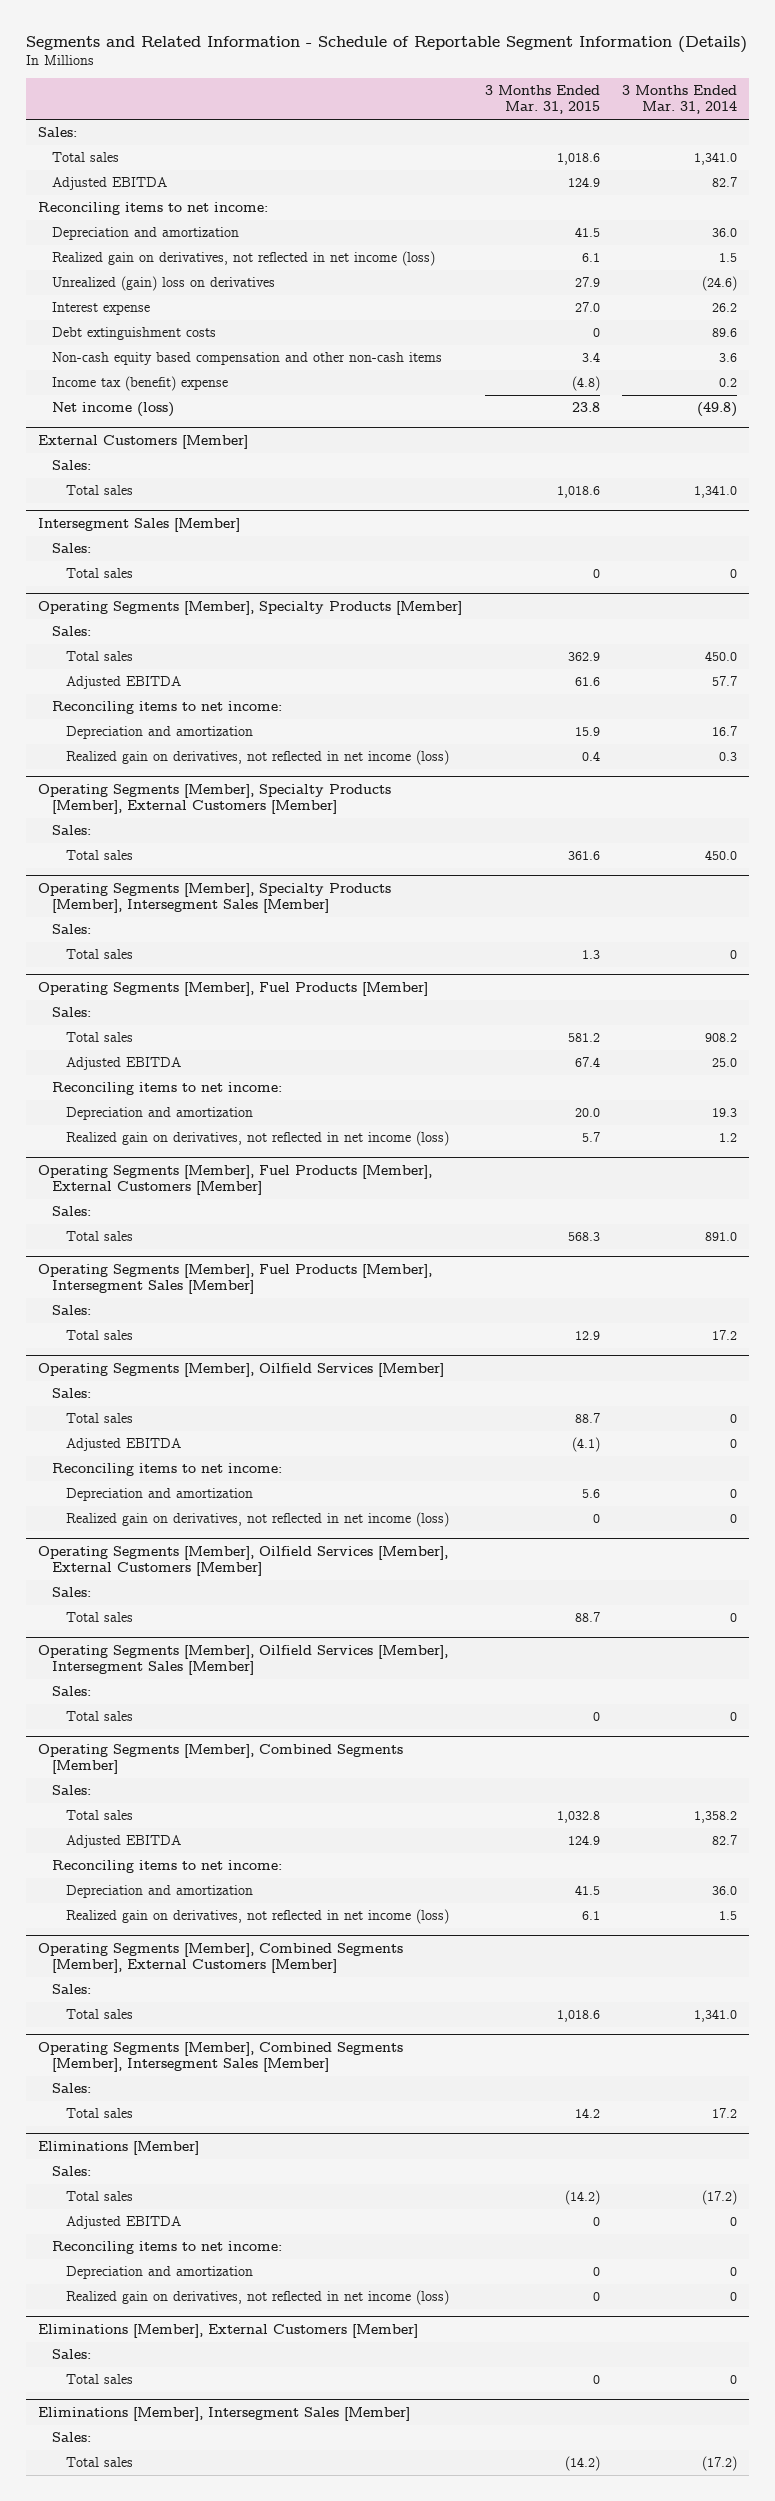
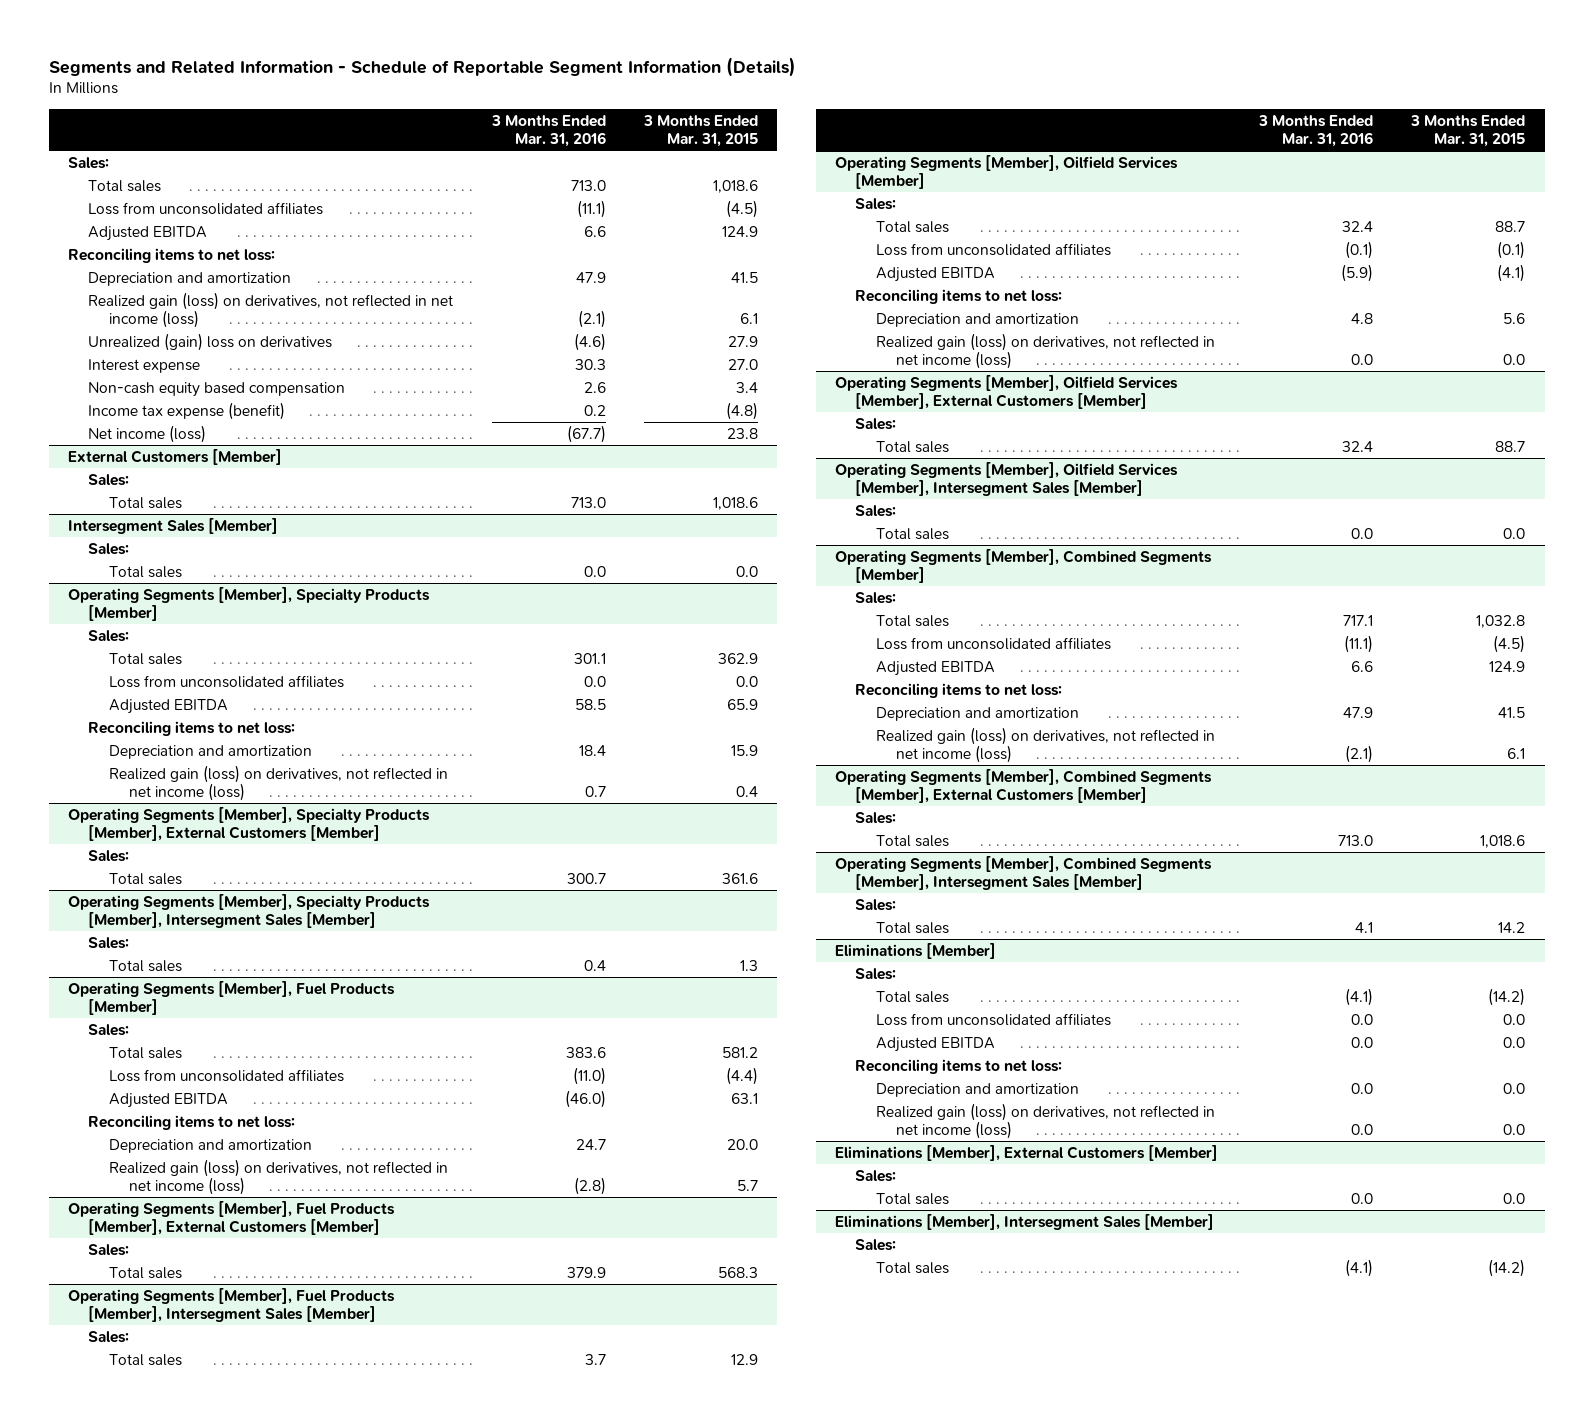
[622,85,738,115] 3 Months Ended Mar. 31, 2014 -> none
none -> [490,114,606,148] 3 Months Ended Mar. 31, 2016
none -> [88,201,324,215] Loss from unconsolidated affiliates
[37,202,268,216] Reconciling items to net income: -> [68,247,276,263] Reconciling items to net loss:
[51,251,435,267] Realized gain on derivatives, not reflected in net income (loss) -> [88,291,454,329] Realized gain (loss) on derivatives, not reflected in net income (loss)
[51,327,216,341] Debt extinguishment costs -> none
[51,352,442,366] Non-cash equity based compensation and other non-cash items -> [88,381,346,397] Non-cash equity based compensation
[51,376,228,392] Income tax (benefit) expense -> [88,401,286,420] Income tax expense (benefit)
[592,569,600,579] 0 -> [736,565,759,577] 0.0
none -> [108,674,344,688] Loss from unconsolidated affiliates
[574,677,600,687] 61.6 -> [727,698,759,710] 65.9
[51,701,282,715] Reconciling items to net income: -> [88,720,296,736] Reconciling items to net loss:
[66,750,450,766] Realized gain on derivatives, not reflected in net income (loss) -> [108,764,448,802] Realized gain (loss) on derivatives, not reflected in net income (loss)
none -> [108,1068,344,1082] Loss from unconsolidated affiliates
[574,1057,600,1068] 67.4 -> [731,1092,759,1104] 63.1
[51,1082,282,1096] Reconciling items to net income: -> [88,1114,296,1130] Reconciling items to net loss:
[66,1131,450,1147] Realized gain on derivatives, not reflected in net income (loss) -> [108,1158,448,1196] Realized gain (loss) on derivatives, not reflected in net income (loss)
none -> [875,242,1111,256] Loss from unconsolidated affiliates
[51,1463,282,1477] Reconciling items to net income: -> [855,288,1063,304] Reconciling items to net loss:
[66,1512,450,1528] Realized gain on derivatives, not reflected in net income (loss) -> [875,332,1215,370] Realized gain (loss) on derivatives, not reflected in net income (loss)
[592,1514,600,1524] 0 -> [1503,354,1526,366] 0.0
[592,1712,600,1722] 0 -> [1503,527,1526,539] 0.0
none -> [875,636,1111,650] Loss from unconsolidated affiliates
[51,1860,282,1874] Reconciling items to net income: -> [855,682,1063,698] Reconciling items to net loss:
[66,1909,450,1925] Realized gain on derivatives, not reflected in net income (loss) -> [875,726,1215,764] Realized gain (loss) on derivatives, not reflected in net income (loss)
none -> [875,1012,1111,1026] Loss from unconsolidated affiliates
[592,2217,600,2227] 0 -> [1503,1036,1526,1048] 0.0
[51,2241,282,2255] Reconciling items to net income: -> [855,1058,1063,1074] Reconciling items to net loss:
[592,2267,600,2277] 0 -> [1503,1082,1526,1094] 0.0
[66,2290,450,2306] Realized gain on derivatives, not reflected in net income (loss) -> [875,1102,1215,1140] Realized gain (loss) on derivatives, not reflected in net income (loss)
[592,2292,600,2302] 0 -> [1503,1124,1526,1136] 0.0
[592,2375,600,2385] 0 -> [1503,1192,1526,1204] 0.0

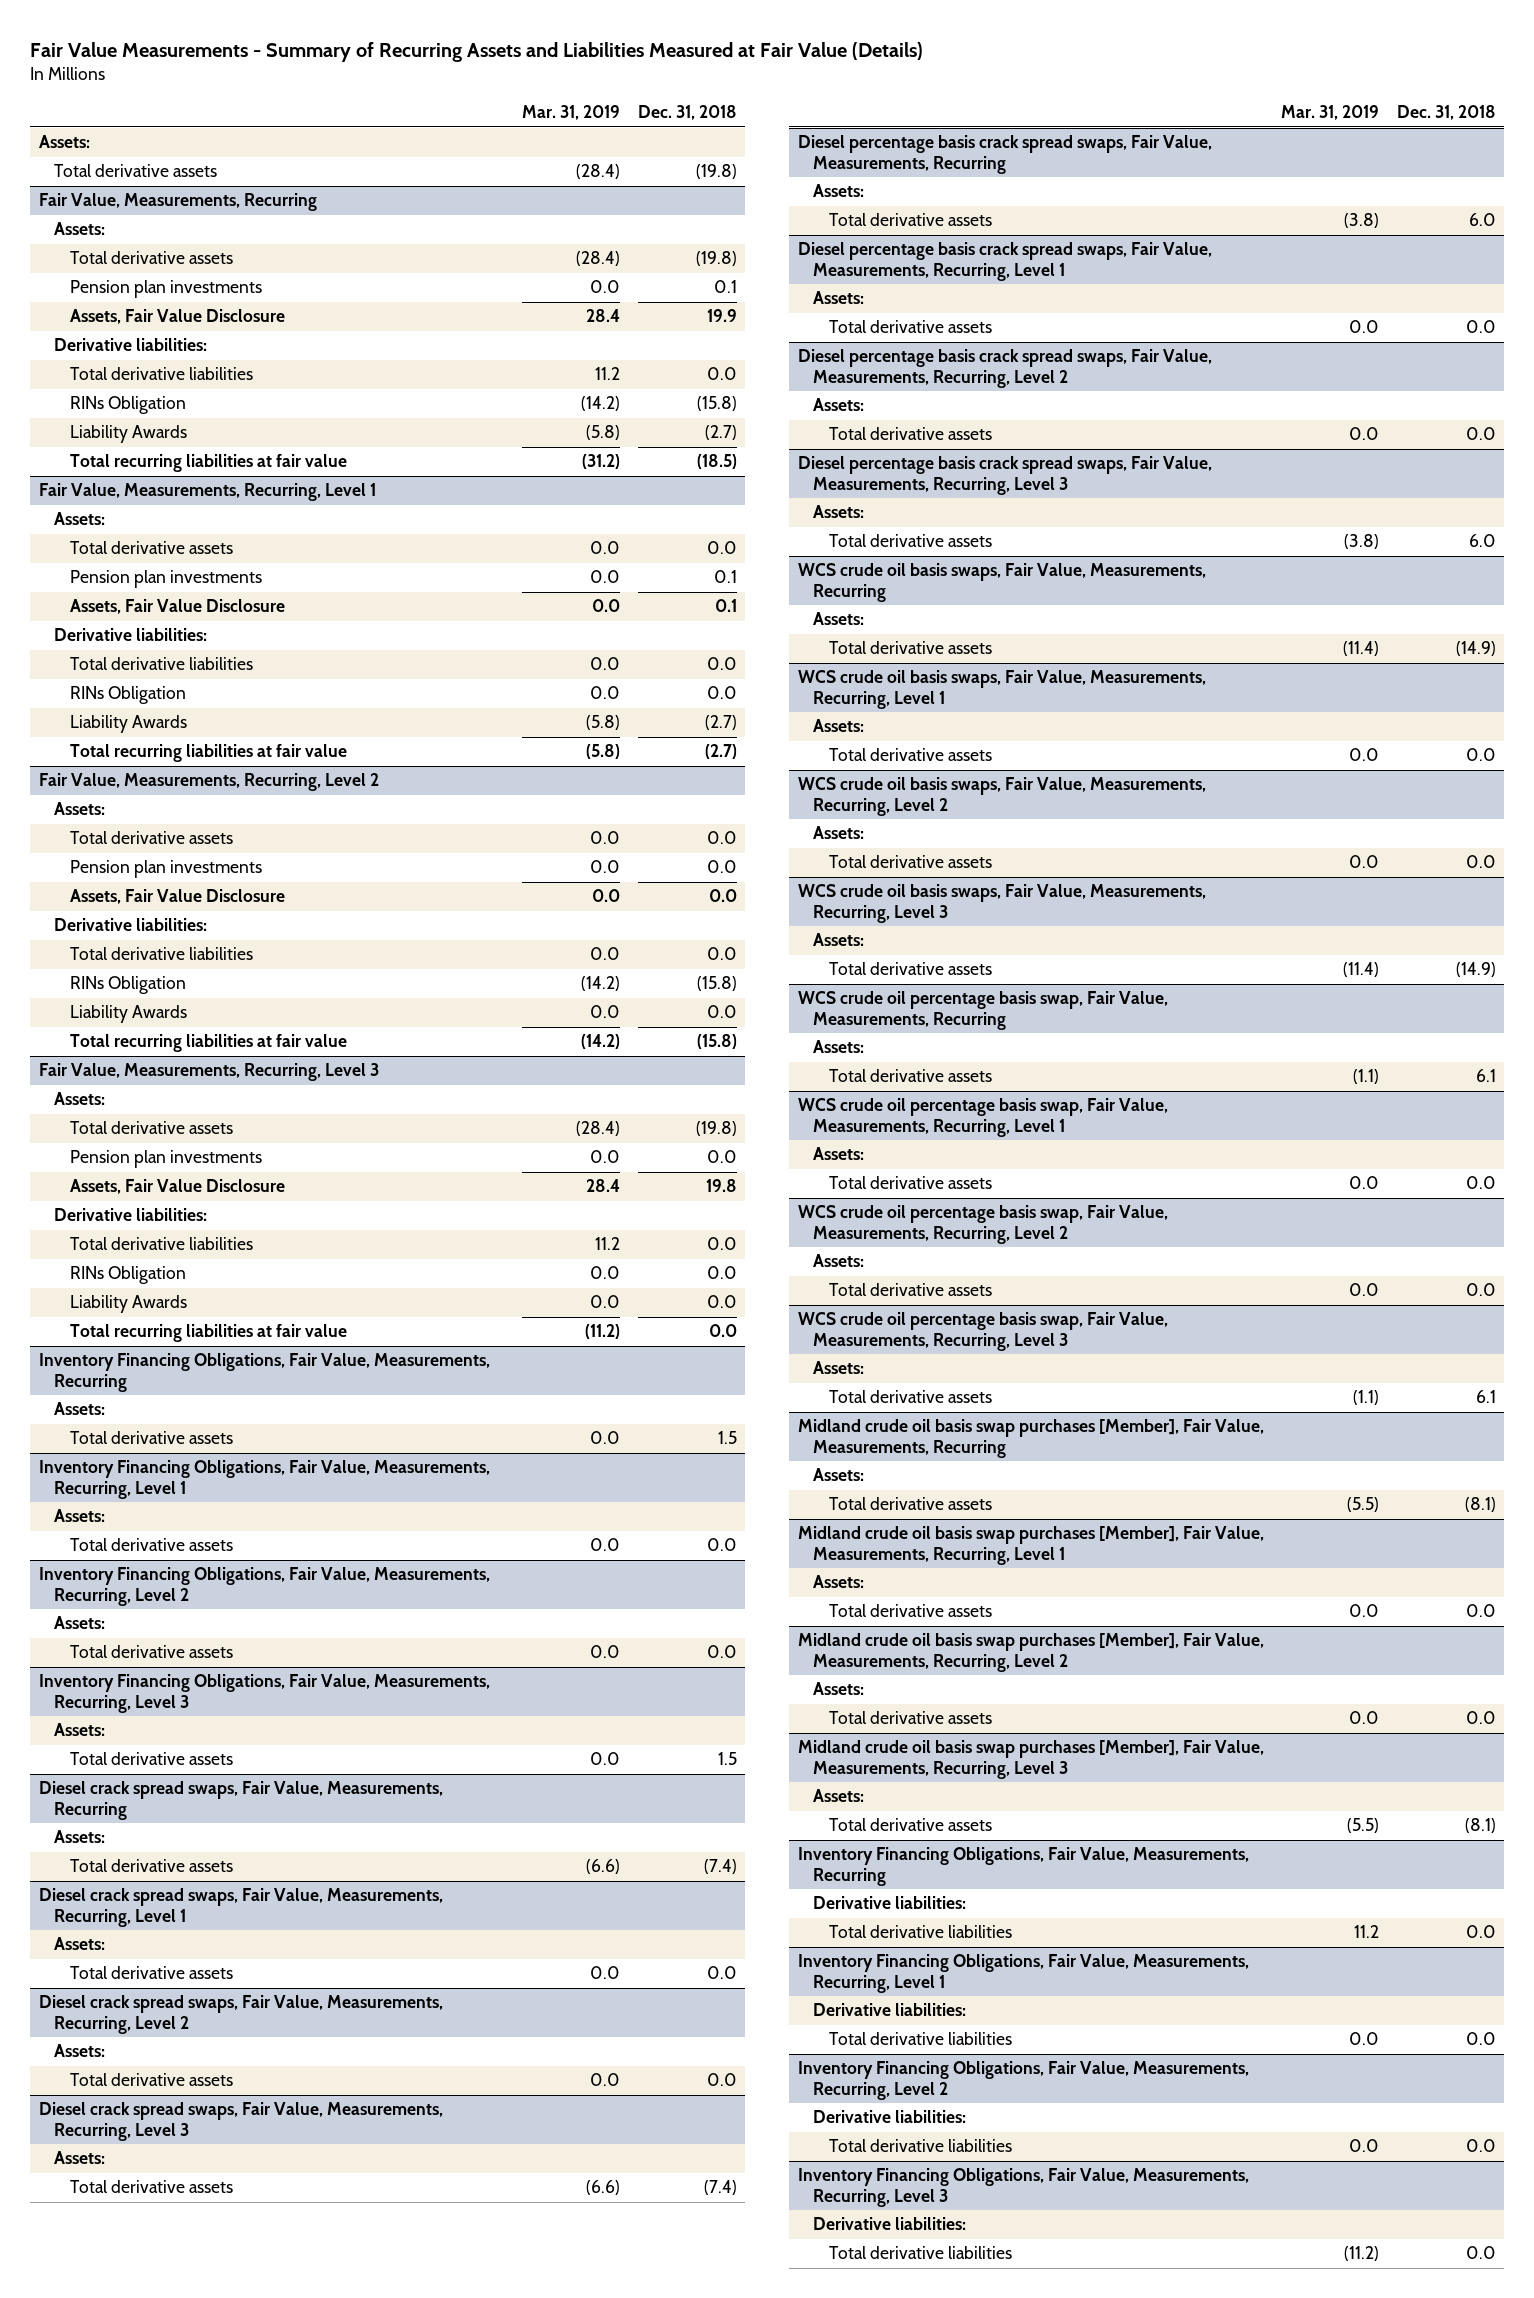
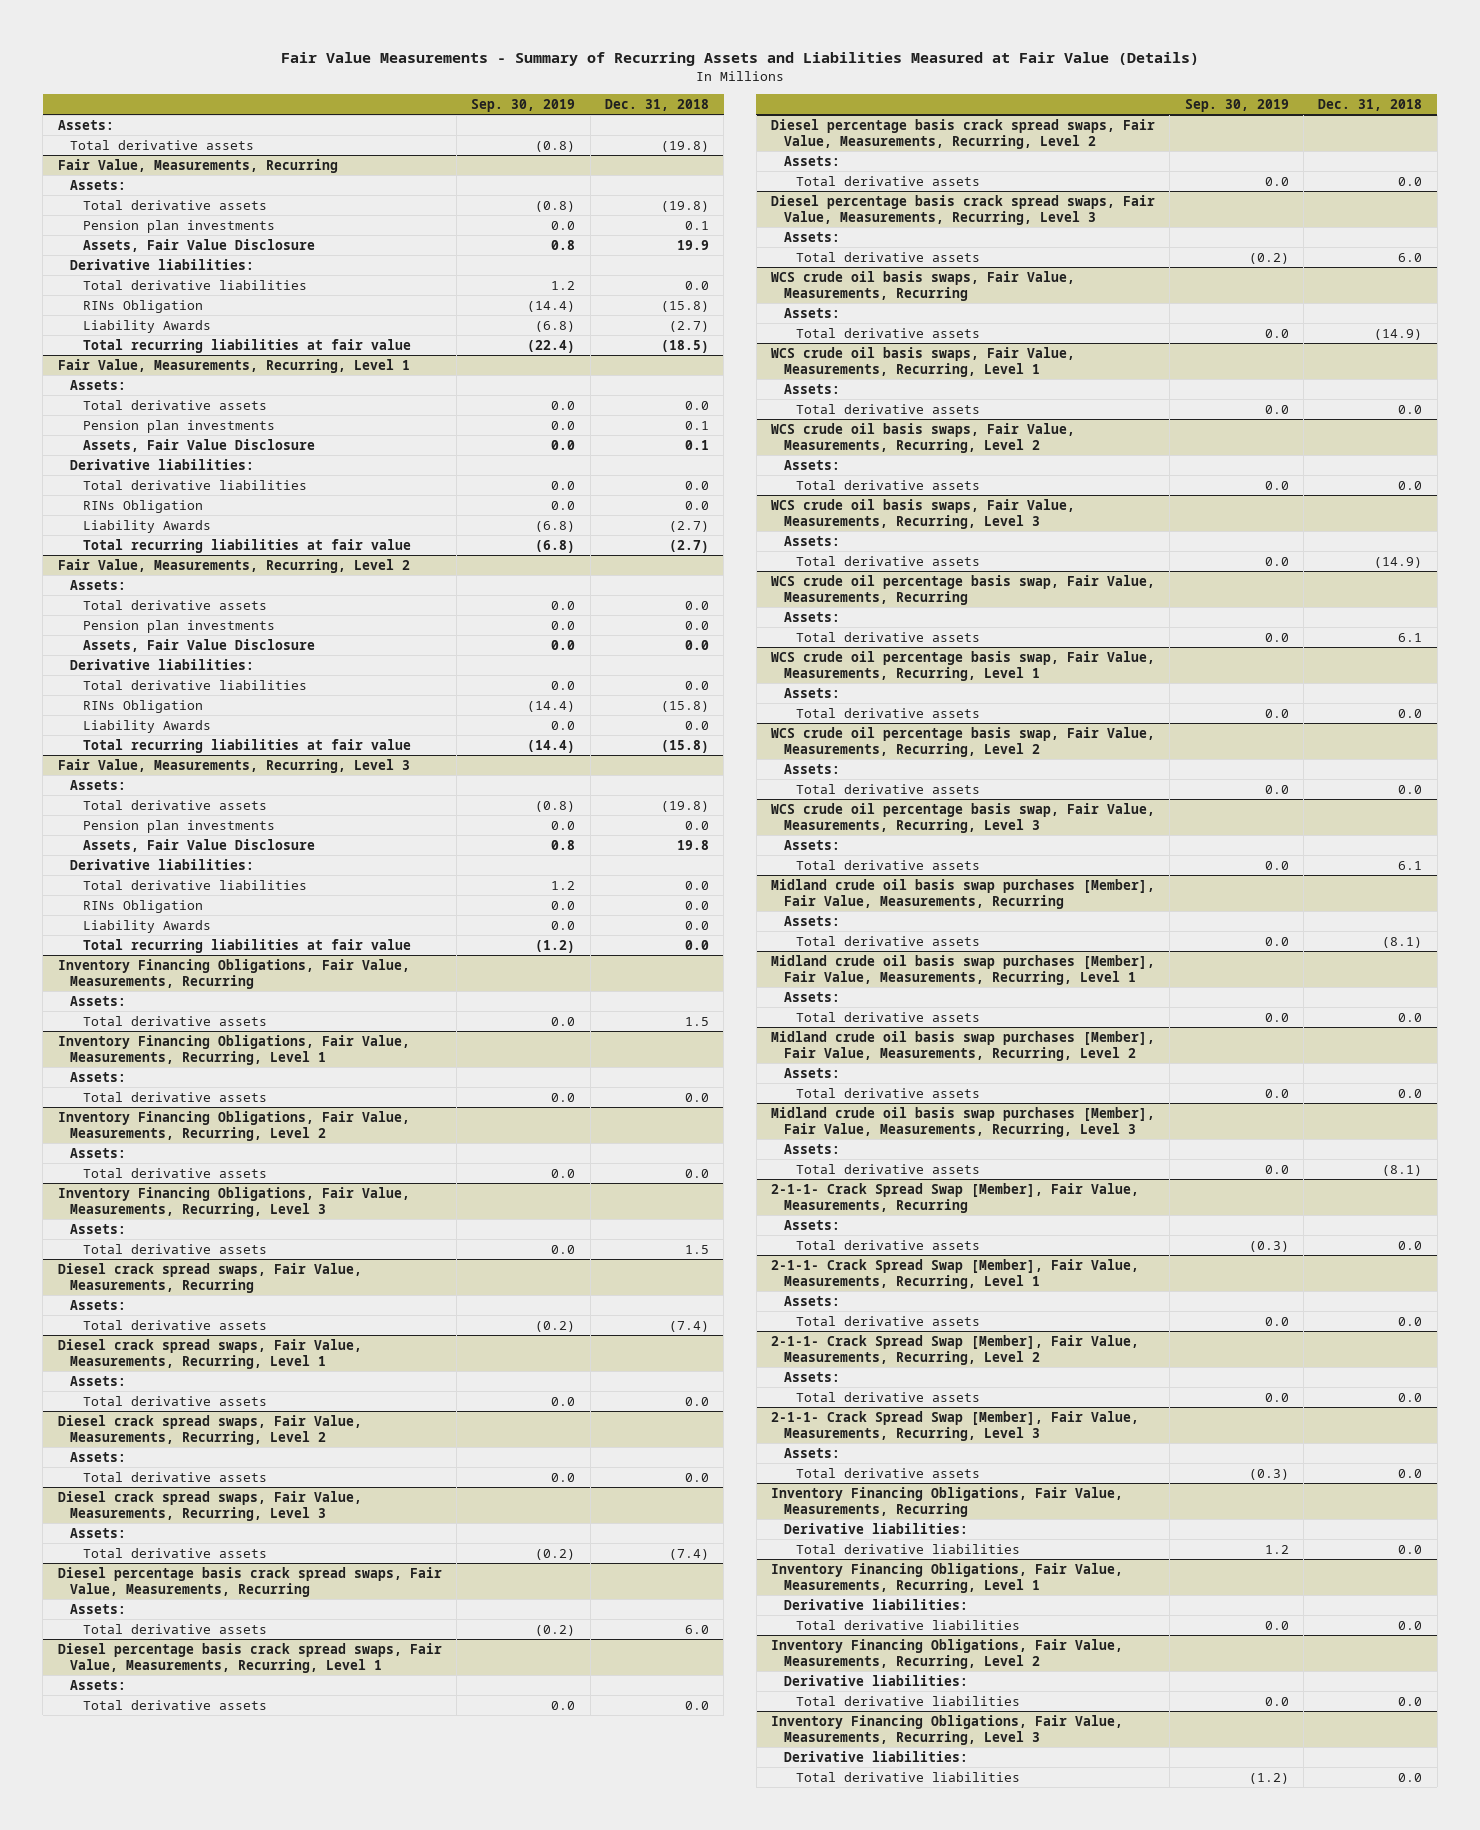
[522,105,621,121] Mar. 31, 2019 -> none
none -> [471,98,576,112] Sep. 30, 2019
none -> [771,1182,1140,1213] 2-1-1- Crack Spread Swap [Member], Fair Value, Measurements, Recurring
none -> [783,1219,840,1230] Assets:
none -> [796,1239,981,1250] Total derivative assets
none -> [771,1258,1140,1289] 2-1-1- Crack Spread Swap [Member], Fair Value, Measurements, Recurring, Level 1
none -> [783,1295,840,1306] Assets:
none -> [796,1315,981,1326] Total derivative assets
none -> [771,1334,1140,1365] 2-1-1- Crack Spread Swap [Member], Fair Value, Measurements, Recurring, Level 2
none -> [783,1371,840,1382] Assets:
none -> [796,1391,981,1402] Total derivative assets
none -> [771,1410,1140,1441] 2-1-1- Crack Spread Swap [Member], Fair Value, Measurements, Recurring, Level 3
none -> [783,1447,840,1458] Assets:
none -> [796,1467,981,1478] Total derivative assets

